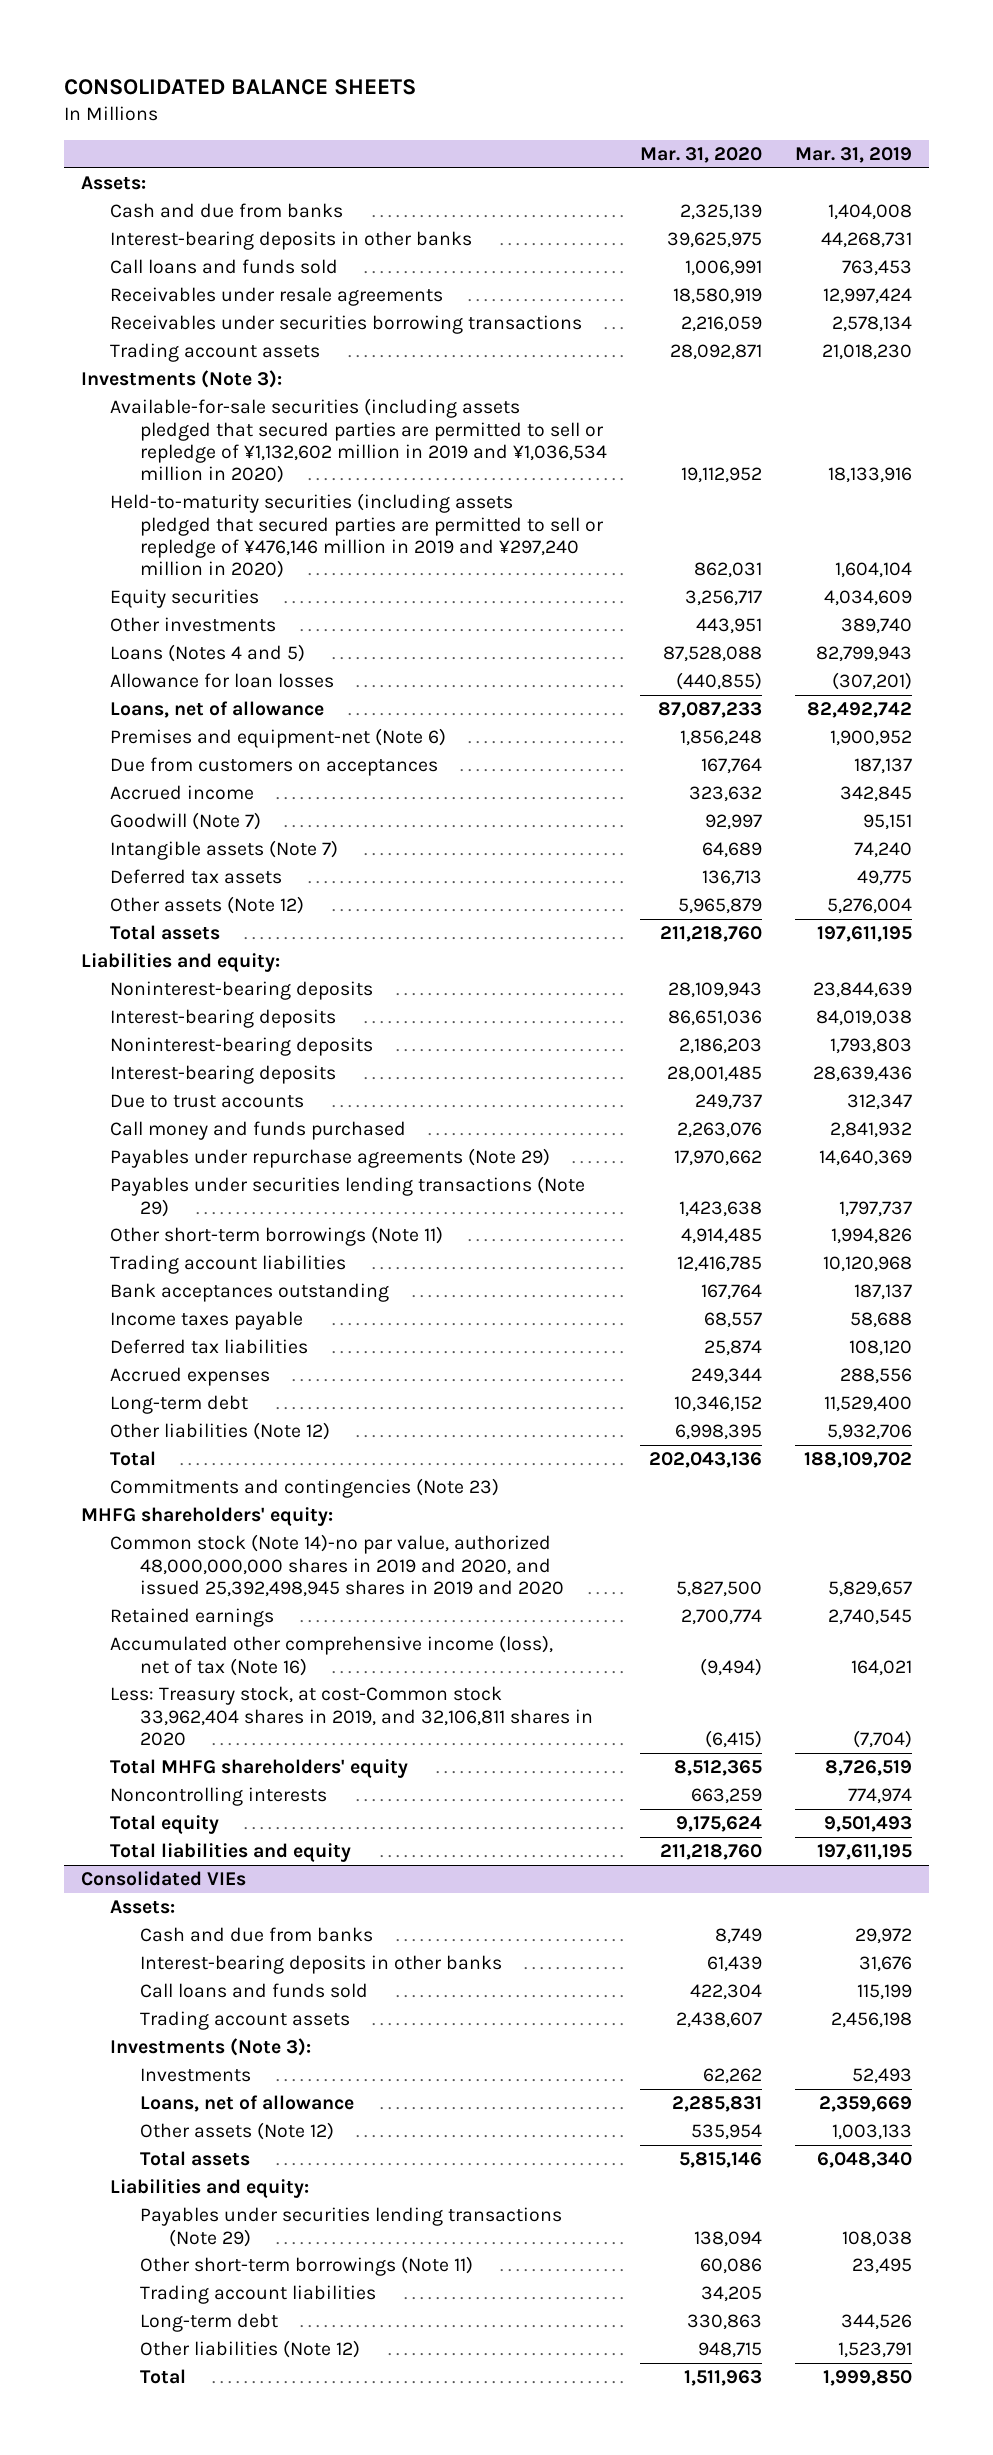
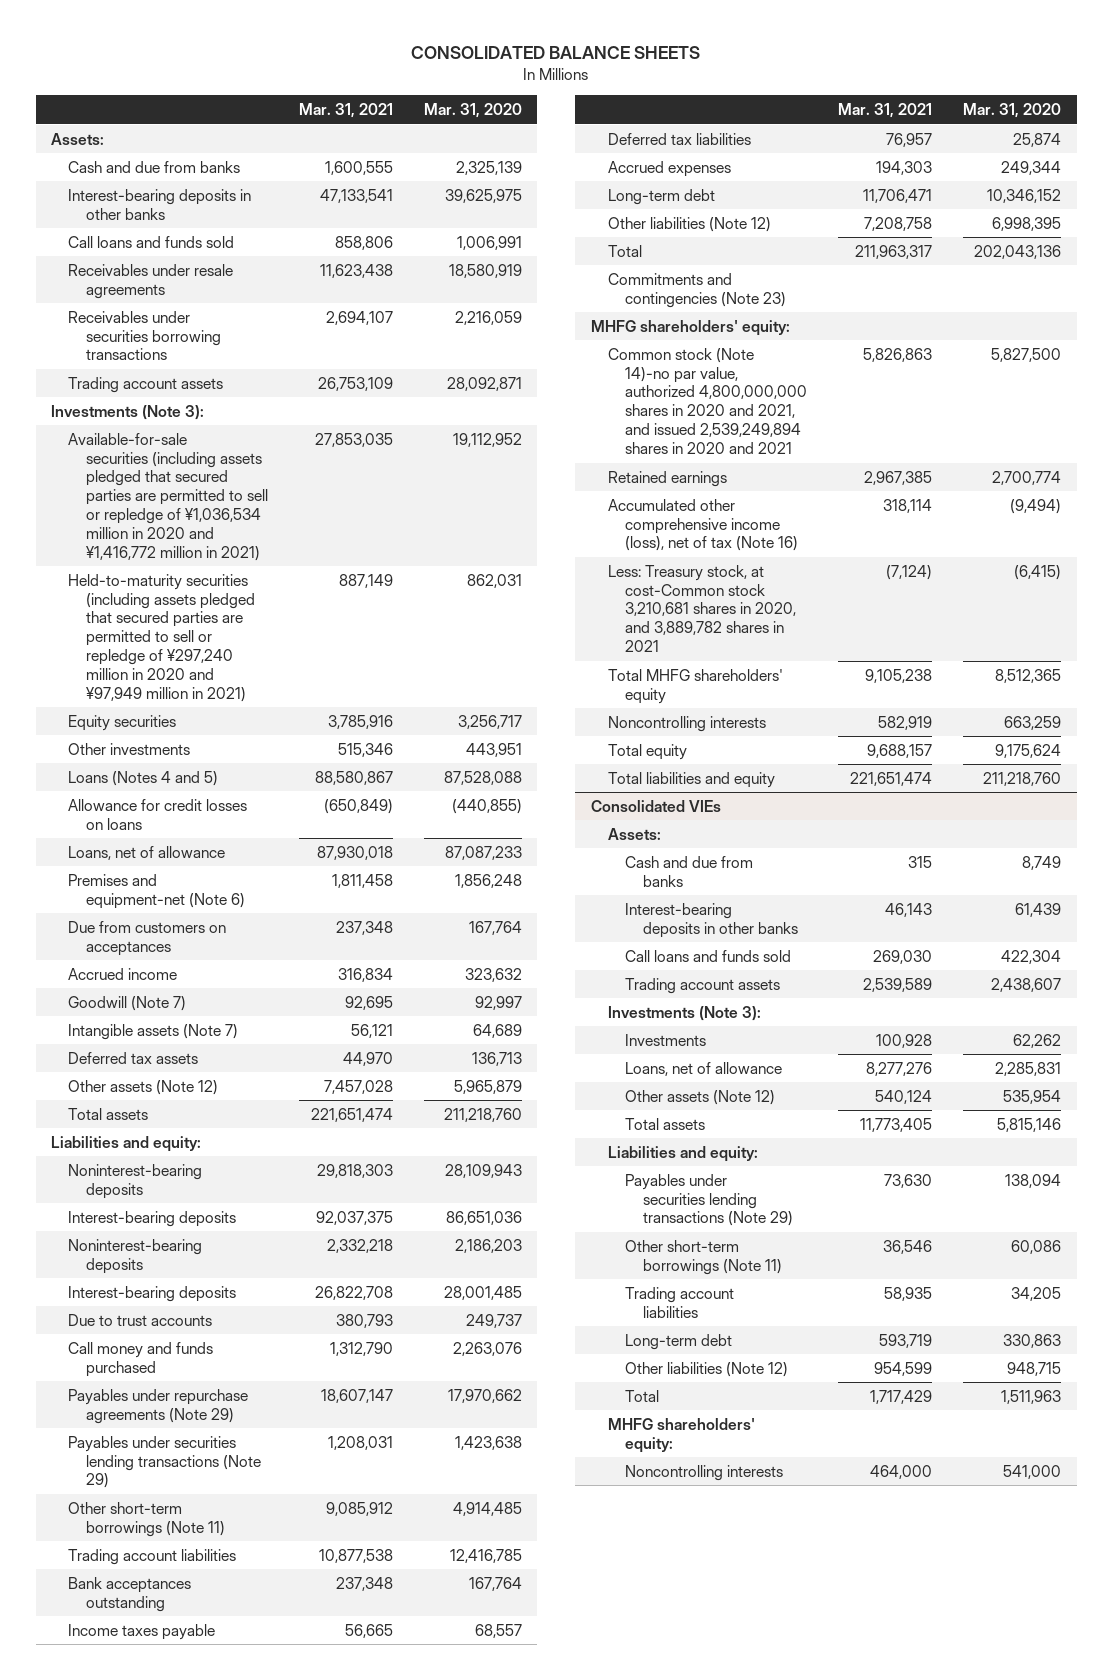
[795,147,913,164] Mar. 31, 2019 -> none
none -> [298,103,393,119] Mar. 31, 2021
[110,398,607,484] Available-for-sale securities (including assets pledged that secured parties are permitted to sell or repledge of ¥1,132,602 million in 2019 and ¥1,036,534 million in 2020) -> [68,432,268,561] Available-for-sale securities (including assets pledged that secured parties are permitted to sell or repledge of ¥1,036,534 million in 2020 and ¥1,416,772 million in 2021)
[110,493,604,579] Held-to-maturity securities (including assets pledged that secured parties are permitted to sell or repledge of ¥476,146 million in 2019 and ¥297,240 million in 2020) -> [68,573,255,702] Held-to-maturity securities (including assets pledged that secured parties are permitted to sell or repledge of ¥297,240 million in 2020 and ¥97,949 million in 2021)
[110,673,335,689] Allowance for loan losses -> [68,798,248,830] Allowance for credit losses on loans
[110,1534,564,1597] Common stock (Note 14)-no par value, authorized 48,000,000,000 shares in 2019 and 2020, and issued 25,392,498,945 shares in 2019 and 2020 -> [608,347,808,455] Common stock (Note 14)-no par value, authorized 4,800,000,000 shares in 2020 and 2021, and issued 2,539,249,894 shares in 2020 and 2021
[110,1686,593,1746] Less: Treasury stock, at cost-Common stock 33,962,404 shares in 2019, and 32,106,811 shares in 2020 -> [608,564,797,653] Less: Treasury stock, at cost-Common stock 3,210,681 shares in 2020, and 3,889,782 shares in 2021
none -> [608,1417,756,1453] MHFG shareholders' equity:
none -> [625,1464,784,1481] Noncontrolling interests

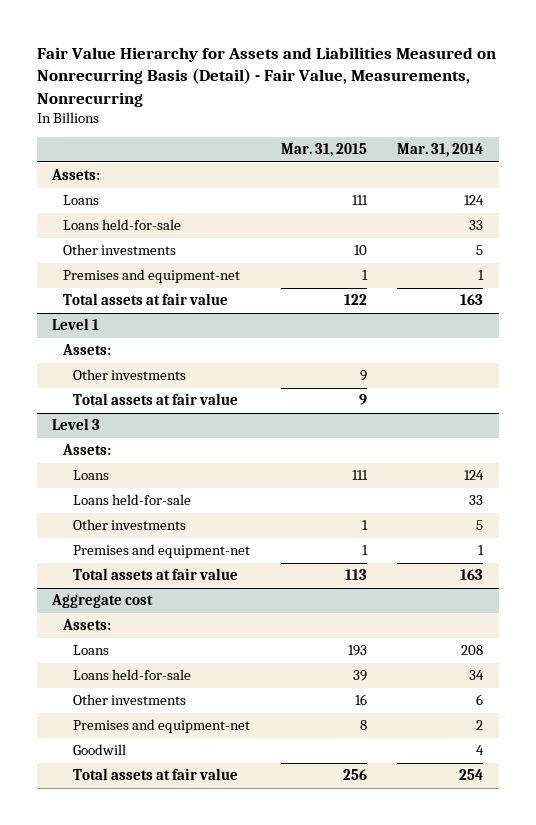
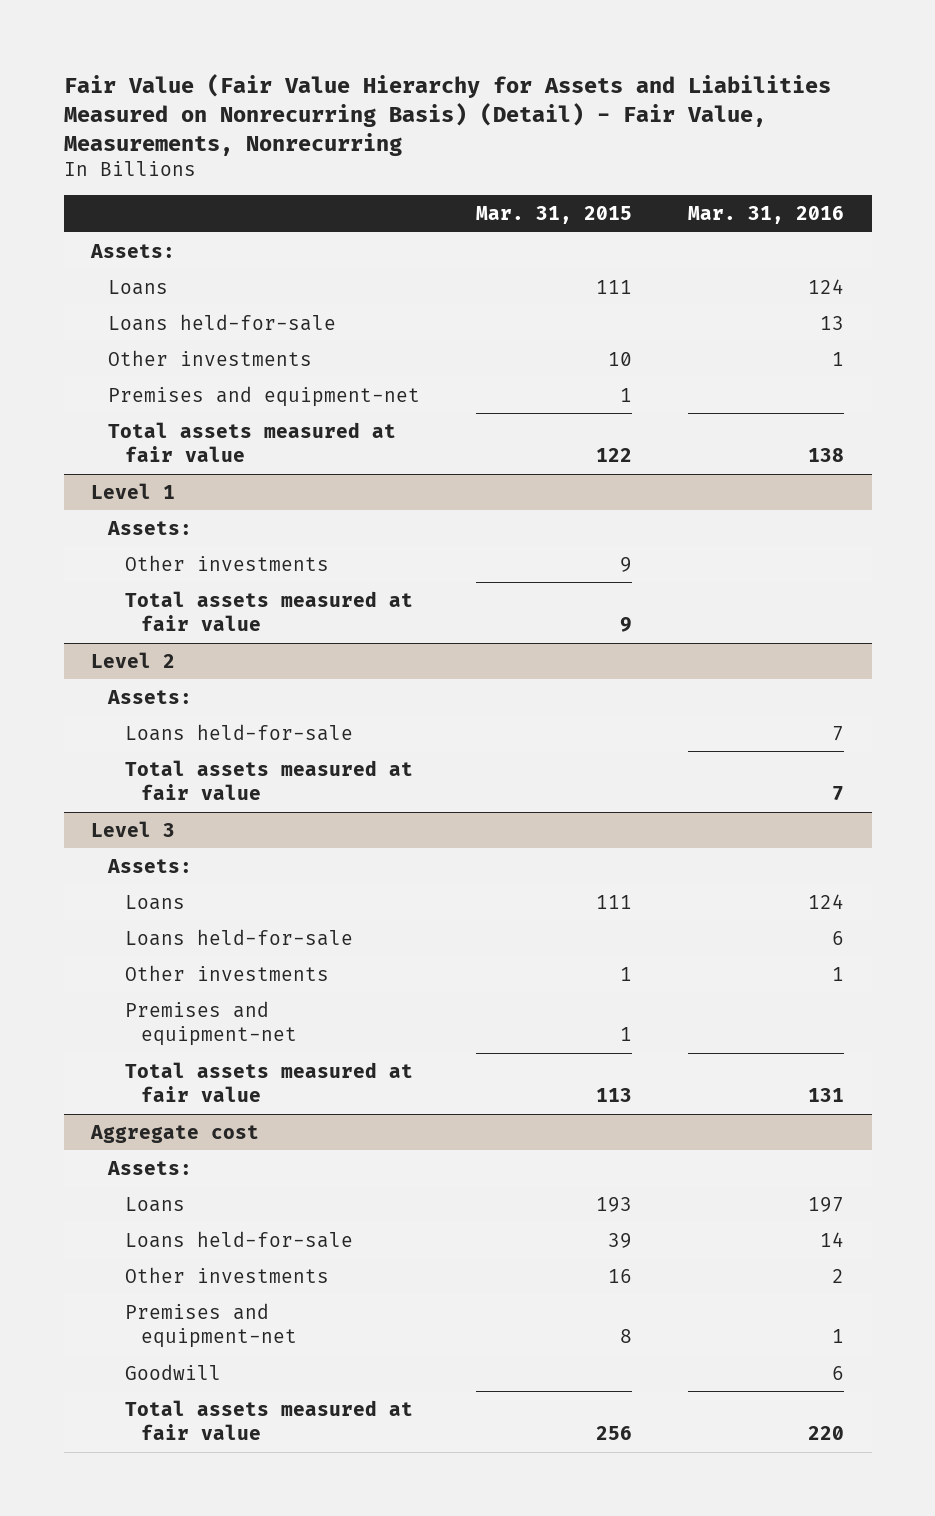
[36,47,496,107] Fair Value Hierarchy for Assets and Liabilities Measured on Nonrecurring Basis (Detail) - Fair Value, Measurements, Nonrecurring -> [63,73,831,157] Fair Value (Fair Value Hierarchy for Assets and Liabilities Measured on Nonrecurring Basis) (Detail) - Fair Value, Measurements, Nonrecurring
[397,143,484,158] Mar. 31, 2014 -> none
none -> [687,206,844,225] Mar. 31, 2016
[62,293,228,306] Total assets at fair value -> [107,421,396,463] Total assets measured at fair value
[73,393,239,406] Total assets at fair value -> [124,590,413,632] Total assets measured at fair value
none -> [91,651,176,668] Level 2
none -> [106,689,192,704] Assets:
none -> [124,723,353,741] Loans held-for-sale
none -> [124,759,413,801] Total assets measured at fair value
[73,568,239,581] Total assets at fair value -> [124,1061,413,1103] Total assets measured at fair value
[73,768,239,781] Total assets at fair value -> [124,1399,413,1441] Total assets measured at fair value

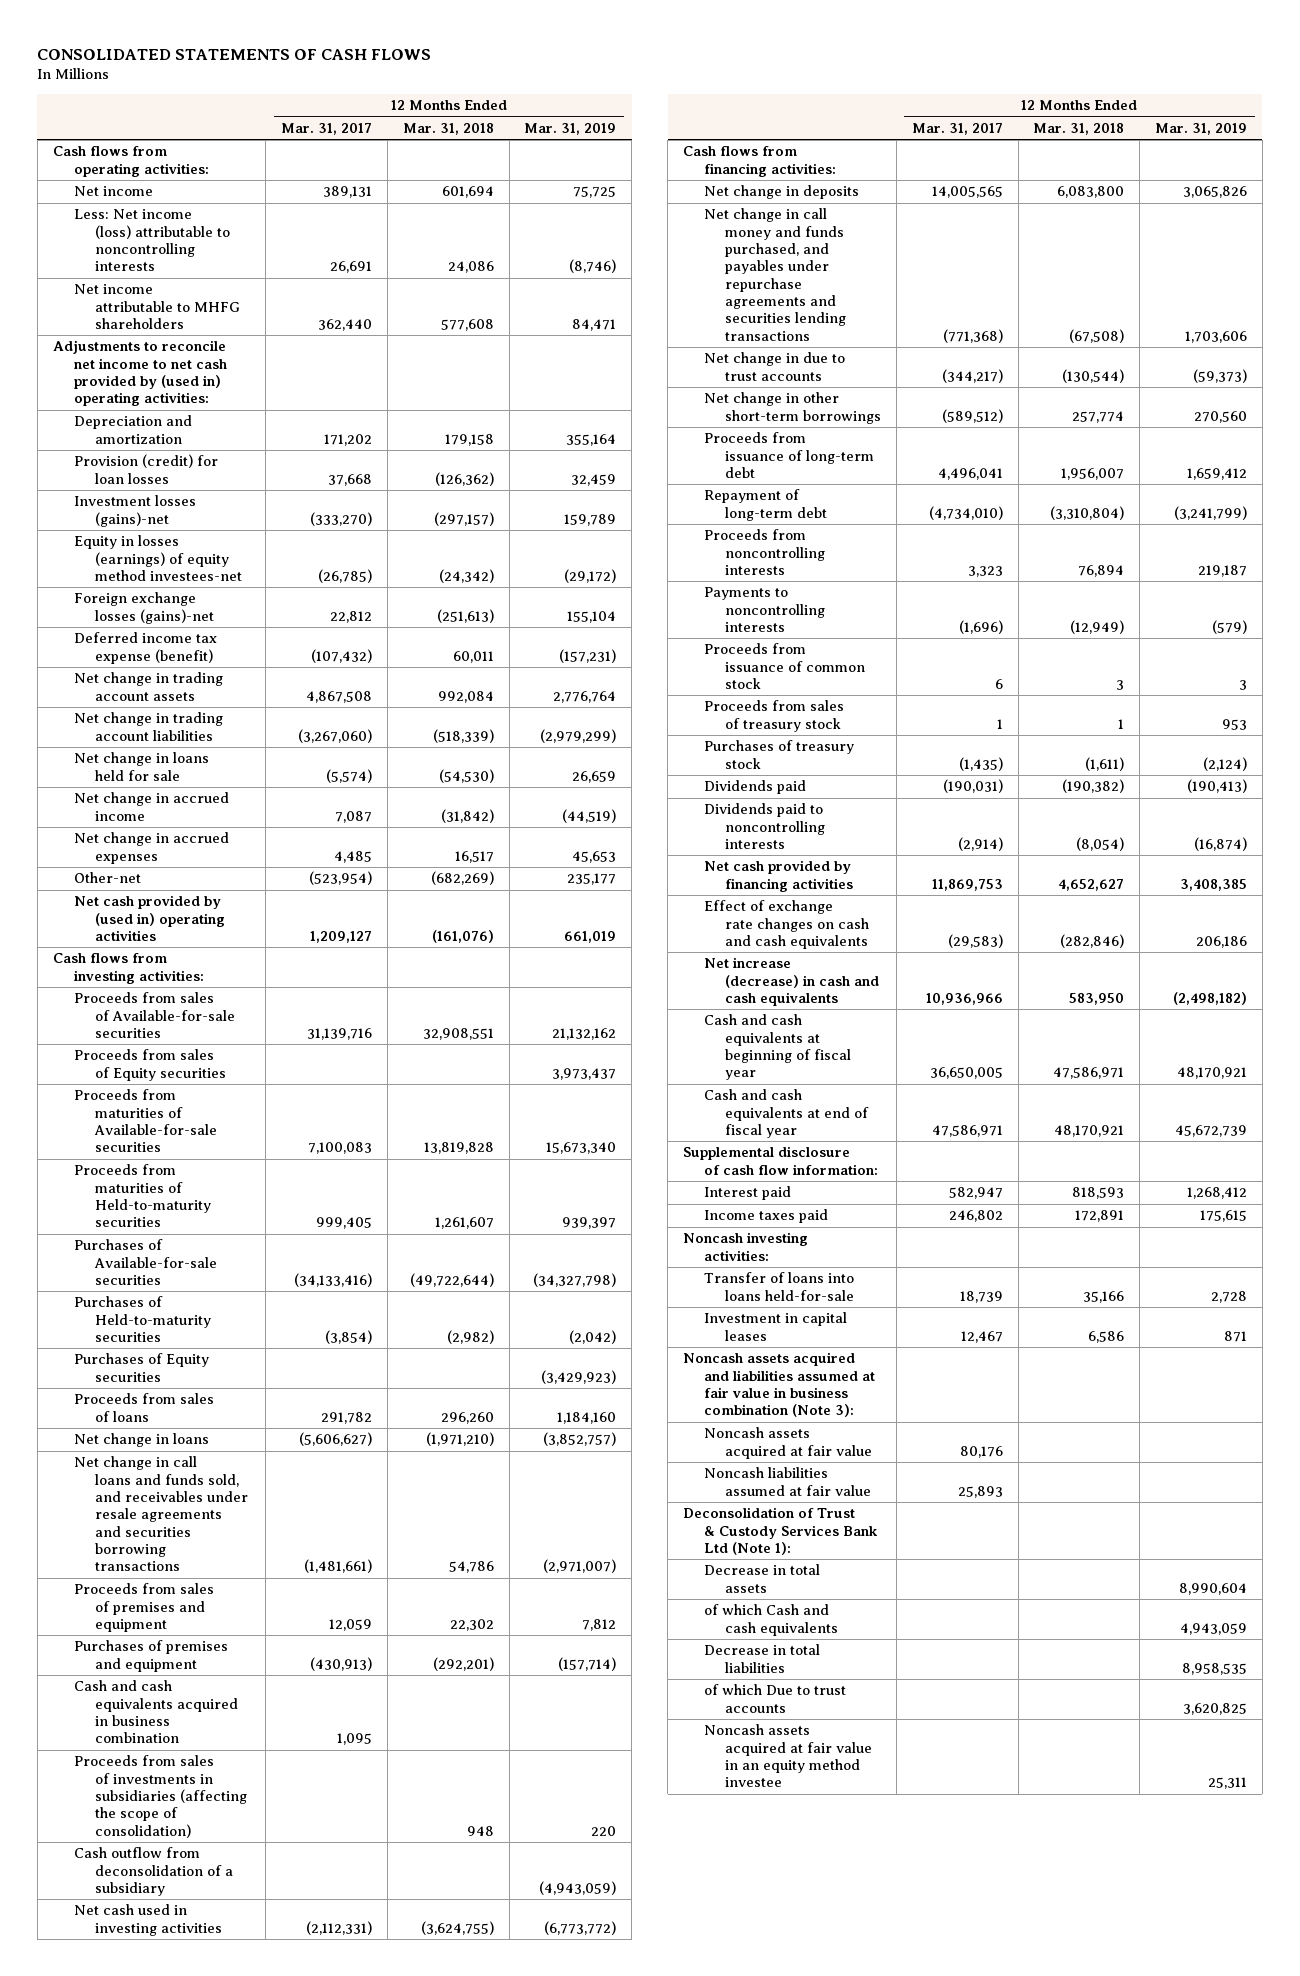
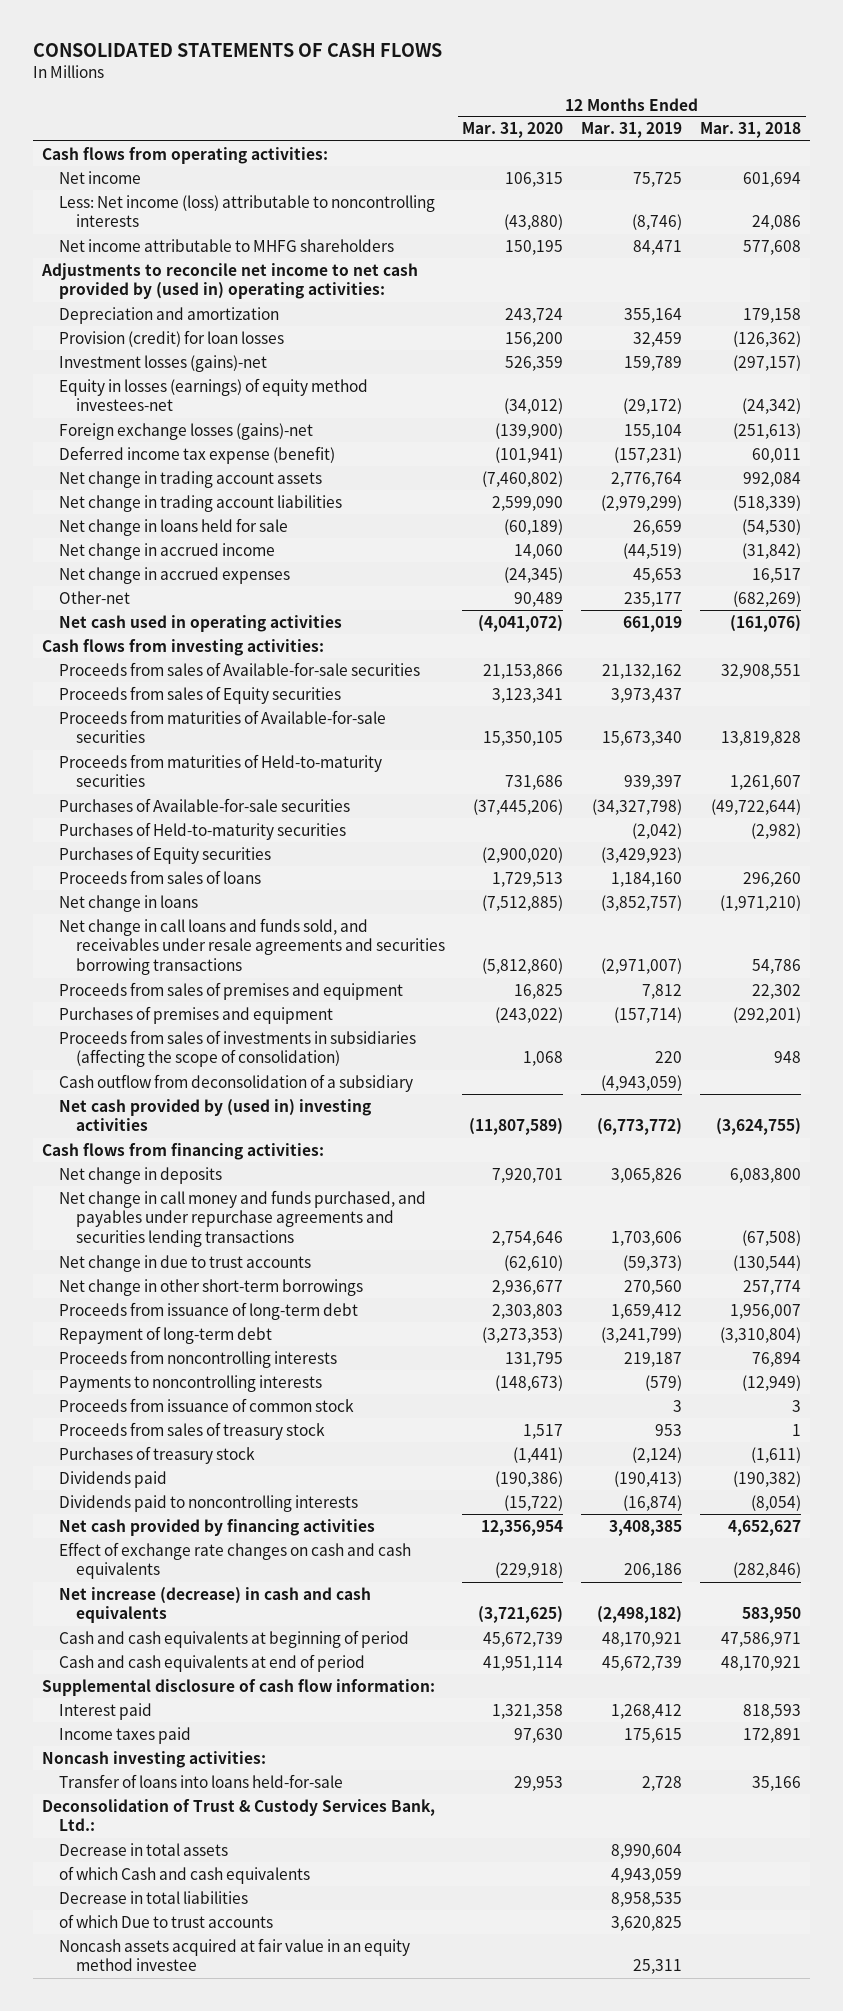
[281,122,373,135] Mar. 31, 2017 -> none
none -> [462,122,564,139] Mar. 31, 2020
[73,895,225,942] Net cash provided by (used in) operating activities -> [58,614,342,632] Net cash used in operating activities
[73,1680,238,1744] Cash and cash equivalents acquired in business combination -> none
[73,1904,222,1936] Net cash used in investing activities -> [58,1098,371,1132] Net cash provided by (used in) investing activities
[704,1014,852,1081] Cash and cash equivalents at beginning of fiscal year -> [58,1629,409,1648] Cash and cash equivalents at beginning of period
[704,1089,870,1139] Cash and cash equivalents at end of fiscal year -> [58,1653,365,1672] Cash and cash equivalents at end of period
[704,1312,848,1341] Investment in capital leases -> none
[683,1352,876,1418] Noncash assets acquired and liabilities assumed at fair value in business combination (Note 3): -> none
[704,1427,873,1459] Noncash assets acquired at fair value -> none
[704,1467,872,1496] Noncash liabilities assumed at fair value -> none
[683,1507,879,1556] Deconsolidation of Trust & Custody Services Bank Ltd (Note 1): -> [41,1798,435,1832] Deconsolidation of Trust & Custody Services Bank, Ltd.:

